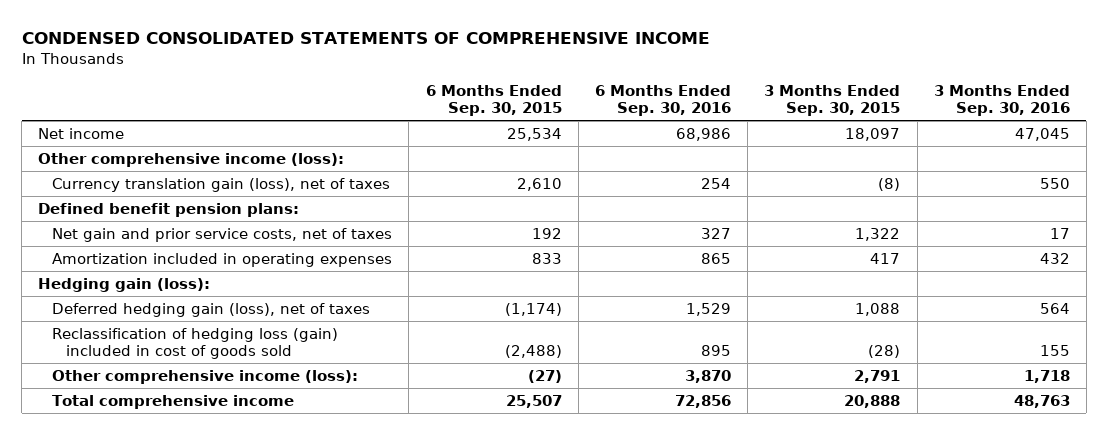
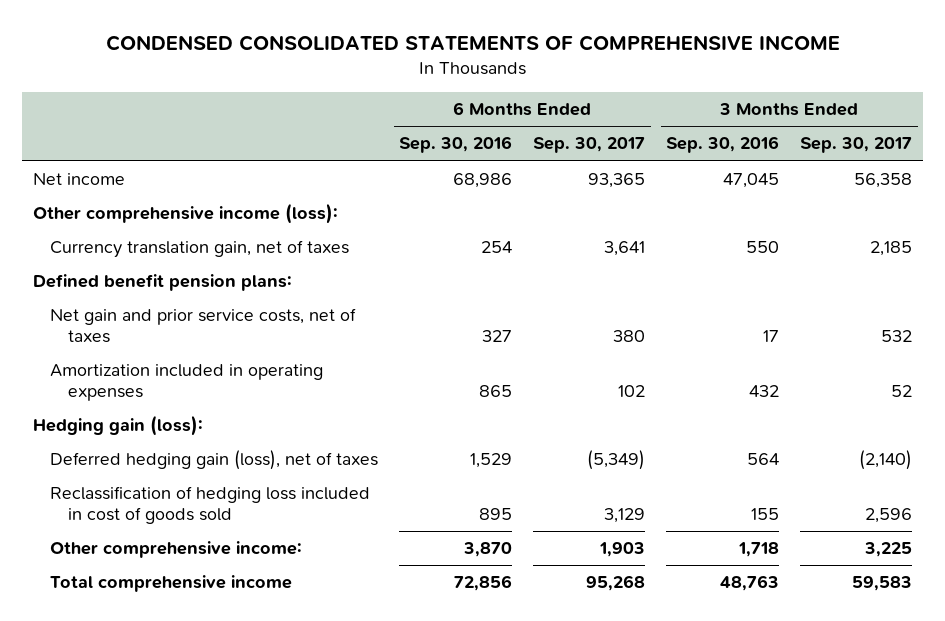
[425,84,562,116] 6 Months Ended Sep. 30, 2015 -> none
[764,84,901,116] 3 Months Ended Sep. 30, 2015 -> none
none -> [533,137,646,154] Sep. 30, 2017
none -> [800,137,913,154] Sep. 30, 2017
[52,177,391,192] Currency translation gain (loss), net of taxes -> [50,240,350,259] Currency translation gain, net of taxes
[52,327,339,359] Reclassification of hedging loss (gain) included in cost of goods sold -> [50,486,371,525] Reclassification of hedging loss included in cost of goods sold
[52,369,359,384] Other comprehensive income (loss): -> [50,541,303,559] Other comprehensive income:

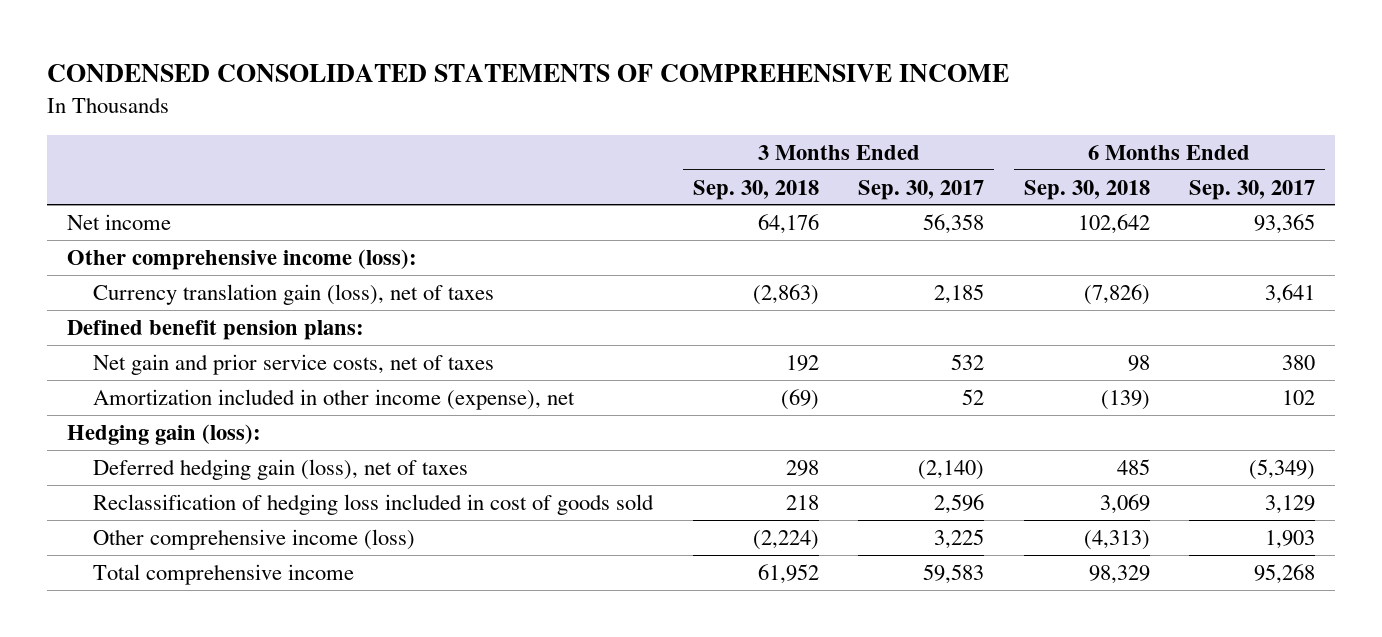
[399,136,513,154] Sep. 30, 2016 -> none
[666,136,780,154] Sep. 30, 2016 -> none
none -> [692,179,819,200] Sep. 30, 2018
none -> [1023,179,1150,200] Sep. 30, 2018
[50,240,350,259] Currency translation gain, net of taxes -> [93,283,495,305] Currency translation gain (loss), net of taxes
[50,364,324,402] Amortization included in operating expenses -> [93,388,576,410] Amortization included in other income (expense), net
[50,541,303,559] Other comprehensive income: -> [93,528,416,550] Other comprehensive income (loss)

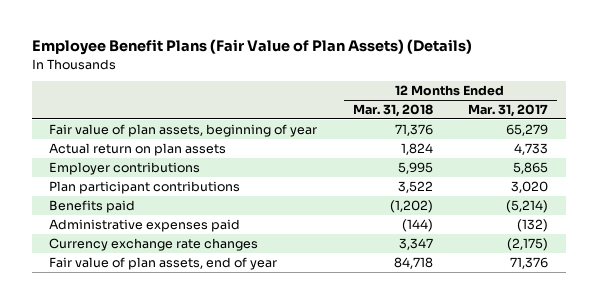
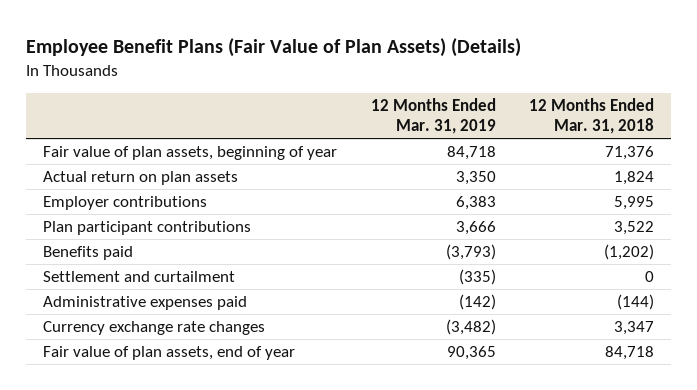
[468,104,549,118] Mar. 31, 2017 -> none
none -> [370,97,496,135] 12 Months Ended Mar. 31, 2019
none -> [43,270,236,282] Settlement and curtailment

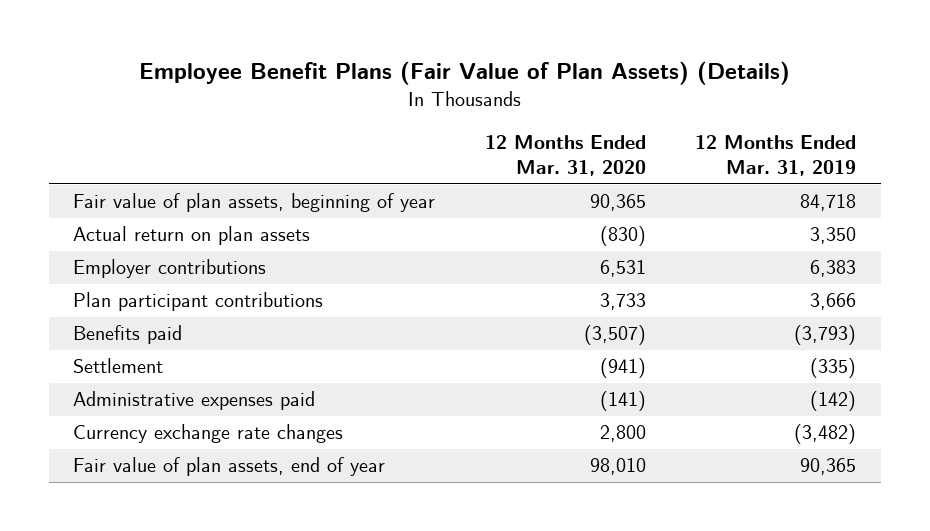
[528,97,654,135] 12 Months Ended Mar. 31, 2018 -> none
none -> [484,135,646,177] 12 Months Ended Mar. 31, 2020
[43,270,236,282] Settlement and curtailment -> [73,358,164,374] Settlement

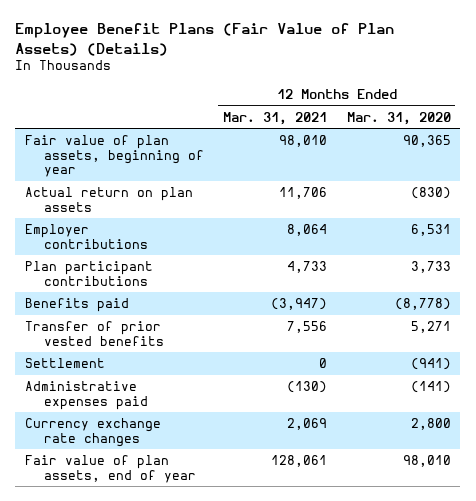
[695,135,857,177] 12 Months Ended Mar. 31, 2019 -> none
none -> [223,111,328,125] Mar. 31, 2021
[583,325,646,346] (3,507) -> [394,298,451,311] (8,778)
none -> [24,321,164,346] Transfer of prior vested benefits

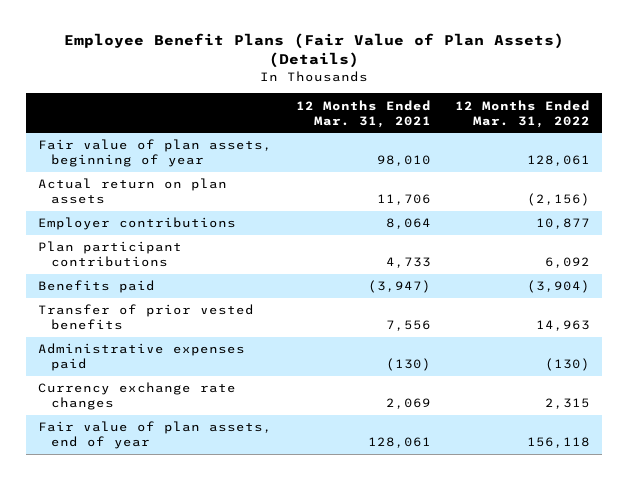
[346,111,451,125] Mar. 31, 2020 -> none
none -> [455,99,591,128] 12 Months Ended Mar. 31, 2022
[24,358,105,369] Settlement -> none

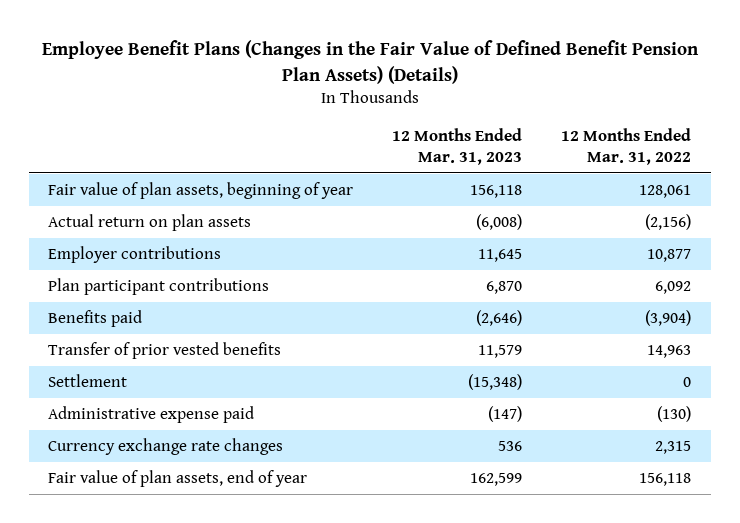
[64,33,565,69] Employee Benefit Plans (Fair Value of Plan Assets) (Details) -> [41,39,699,84] Employee Benefit Plans (Changes in the Fair Value of Defined Benefit Pension Plan Assets) (Details)
[296,99,432,128] 12 Months Ended Mar. 31, 2021 -> none
none -> [392,128,523,165] 12 Months Ended Mar. 31, 2023
none -> [48,374,128,388] Settlement
[38,343,246,372] Administrative expenses paid -> [48,406,255,424] Administrative expense paid

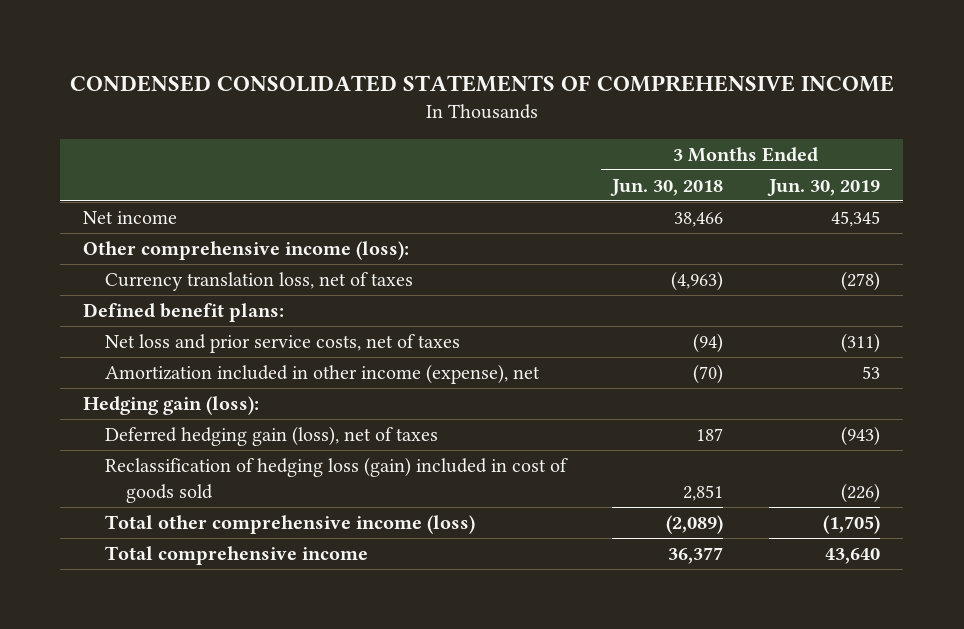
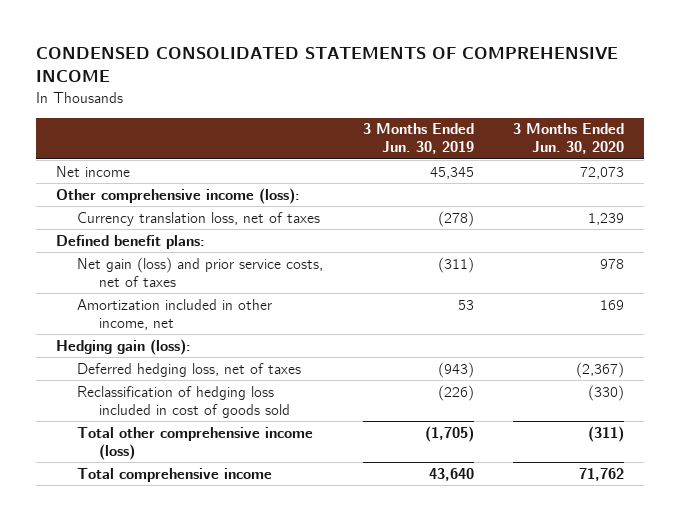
[610,178,724,196] Jun. 30, 2018 -> none
none -> [513,123,625,155] 3 Months Ended Jun. 30, 2020
[104,334,460,354] Net loss and prior service costs, net of taxes -> [77,256,324,287] Net gain (loss) and prior service costs, net of taxes
[104,364,540,385] Amortization included in other income (expense), net -> [77,298,273,330] Amortization included in other income, net
[104,426,438,447] Deferred hedging gain (loss), net of taxes -> [77,362,302,377] Deferred hedging loss, net of taxes
[104,457,568,504] Reclassification of hedging loss (gain) included in cost of goods sold -> [77,385,290,418] Reclassification of hedging loss included in cost of goods sold

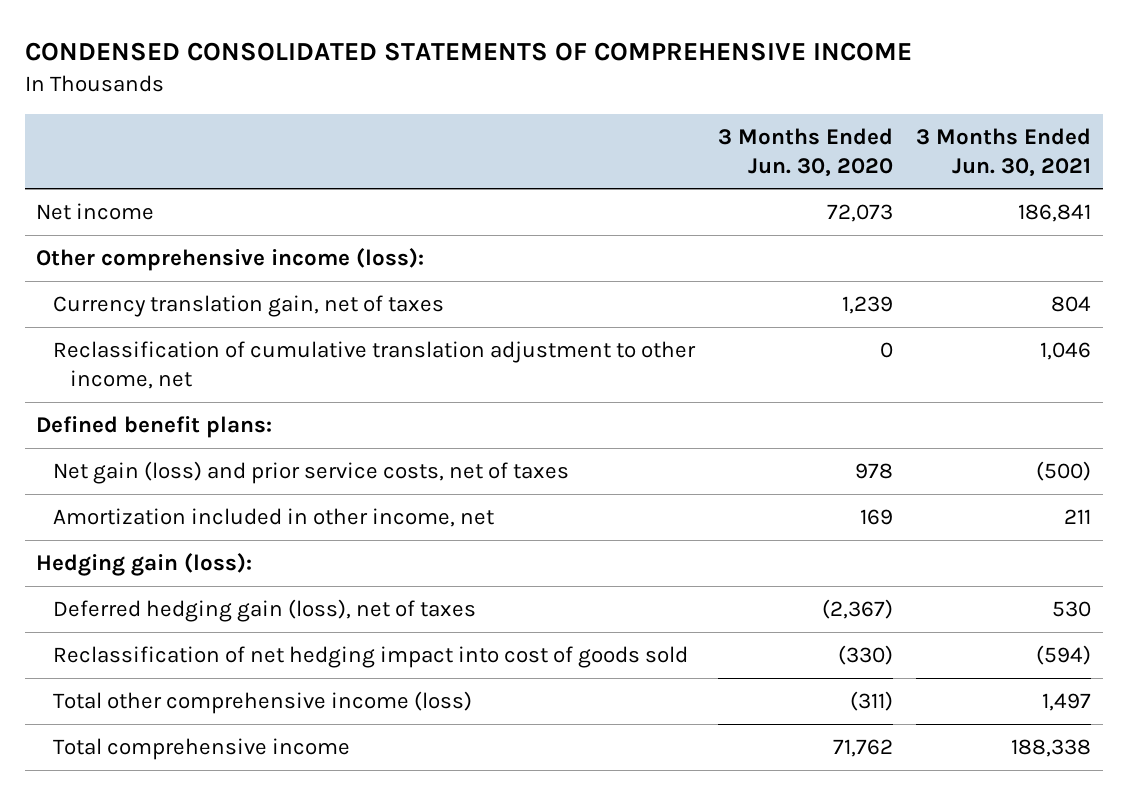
[362,123,474,155] 3 Months Ended Jun. 30, 2019 -> none
none -> [916,127,1092,177] 3 Months Ended Jun. 30, 2021
[77,211,321,226] Currency translation loss, net of taxes -> [53,295,445,318] Currency translation gain, net of taxes
none -> [53,341,697,389] Reclassification of cumulative translation adjustment to other income, net
[77,362,302,377] Deferred hedging loss, net of taxes -> [53,599,477,623] Deferred hedging gain (loss), net of taxes
[77,385,290,418] Reclassification of hedging loss included in cost of goods sold -> [53,646,689,669] Reclassification of net hedging impact into cost of goods sold

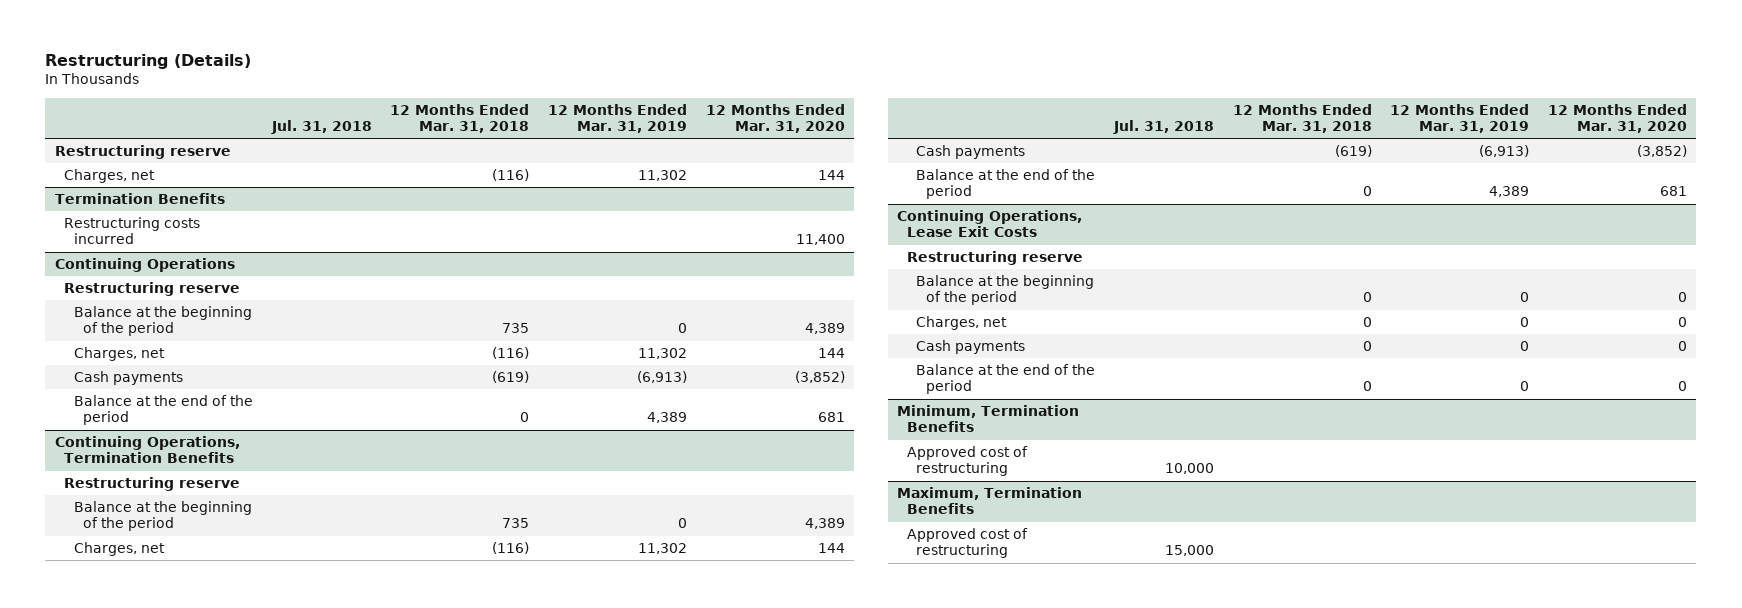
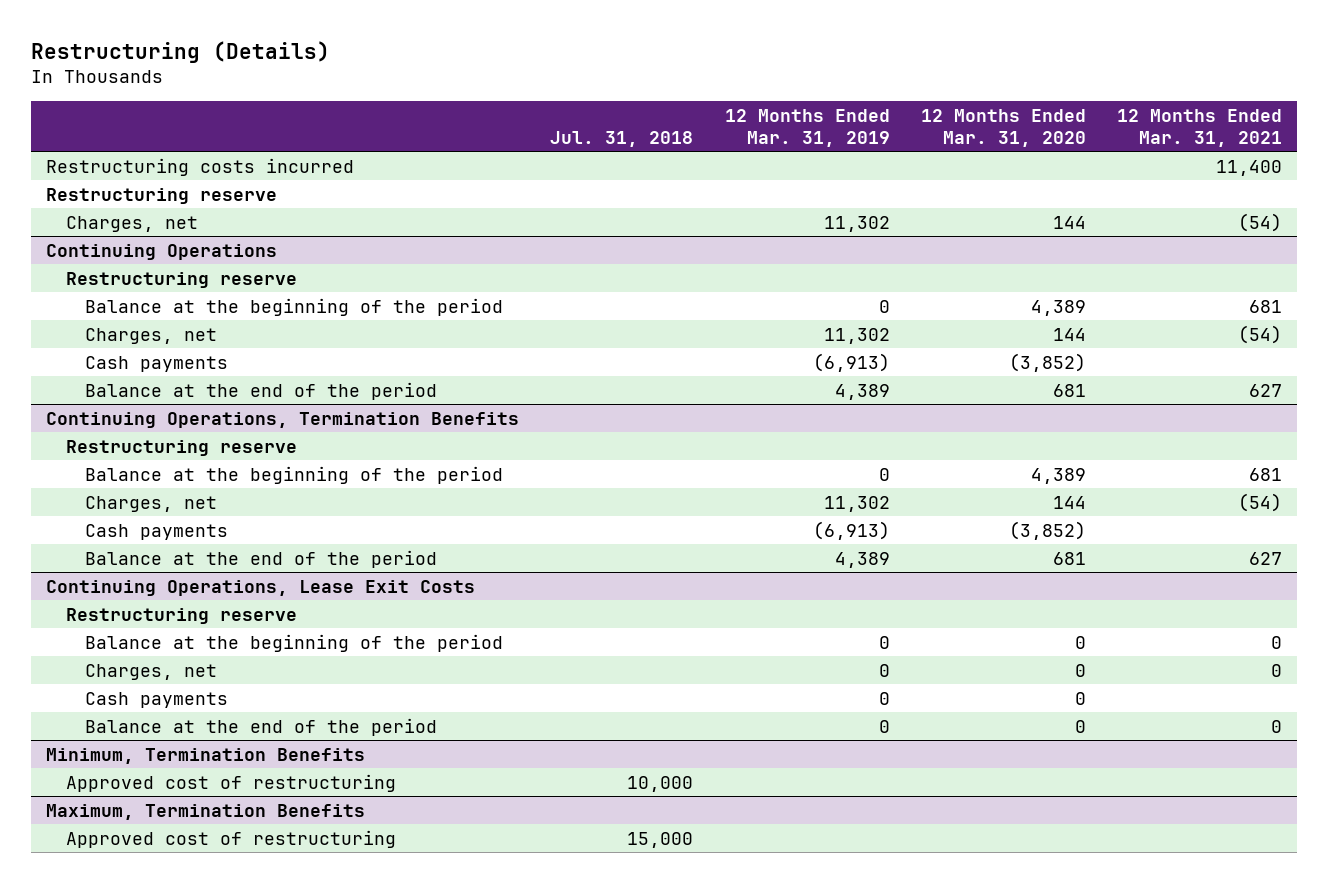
[390,103,530,134] 12 Months Ended Mar. 31, 2018 -> none
none -> [1116,108,1282,147] 12 Months Ended Mar. 31, 2021
none -> [46,157,355,176] Restructuring costs incurred
[54,192,225,204] Termination Benefits -> none
[64,216,201,245] Restructuring costs incurred -> none

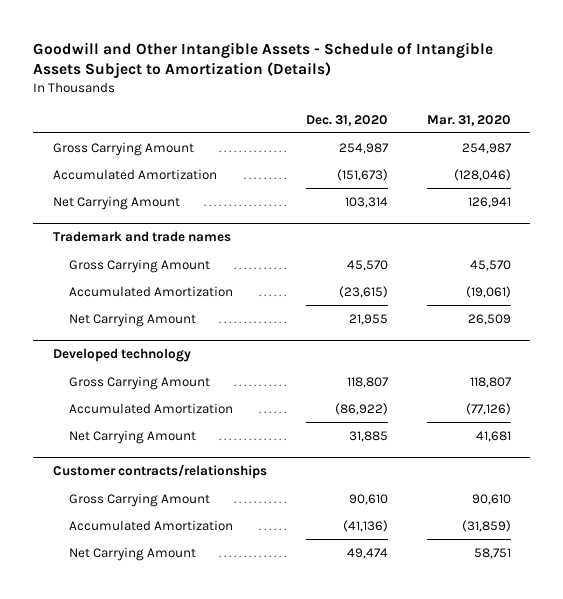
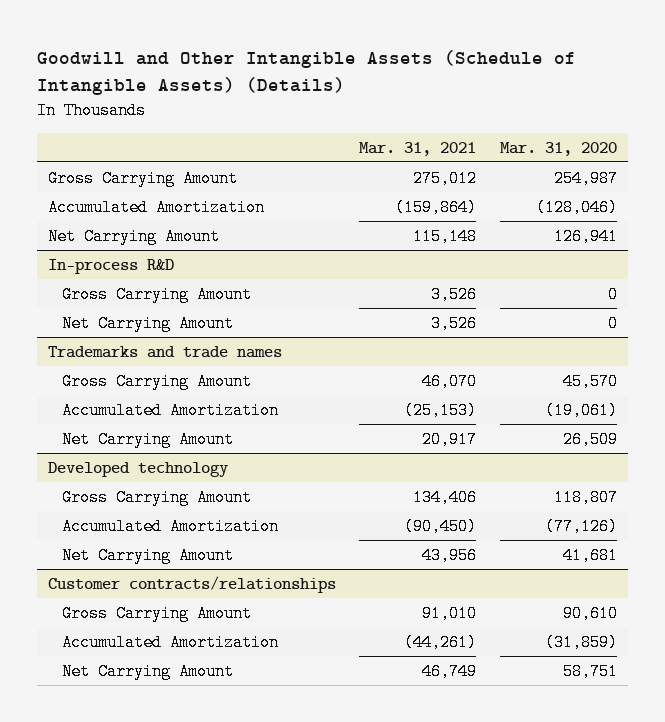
[32,41,493,79] Goodwill and Other Intangible Assets - Schedule of Intangible Assets Subject to Amortization (Details) -> [36,50,576,96] Goodwill and Other Intangible Assets (Schedule of Intangible Assets) (Details)
[305,114,388,126] Dec. 31, 2020 -> none
none -> [359,141,477,156] Mar. 31, 2021
none -> [48,258,175,274] In-process R&D
none -> [61,285,252,303] Gross Carrying Amount
none -> [61,314,234,332] Net Carrying Amount
[52,231,231,243] Trademark and trade names -> [48,345,283,358] Trademarks and trade names

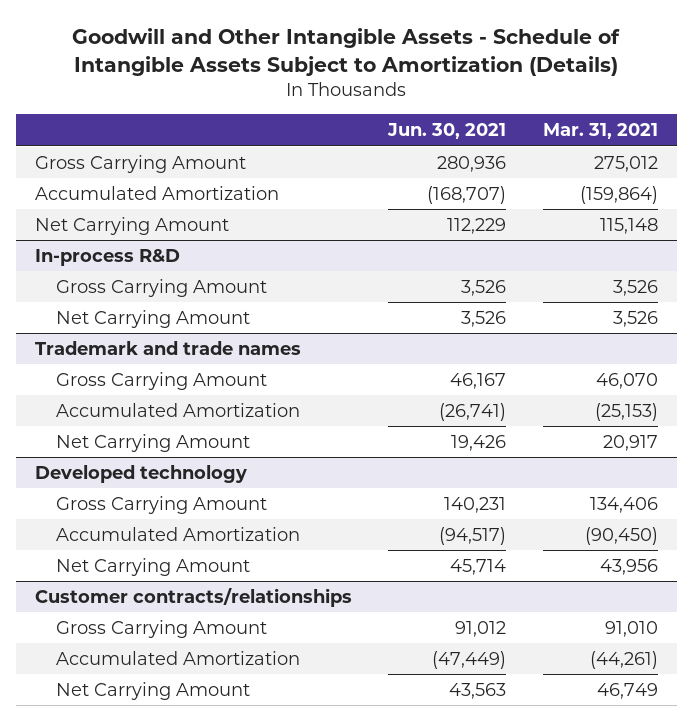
[36,50,576,96] Goodwill and Other Intangible Assets (Schedule of Intangible Assets) (Details) -> [72,28,621,77] Goodwill and Other Intangible Assets - Schedule of Intangible Assets Subject to Amortization (Details)
[499,141,617,156] Mar. 31, 2020 -> none
none -> [387,123,507,140] Jun. 30, 2021
[48,345,283,358] Trademarks and trade names -> [34,340,301,355] Trademark and trade names

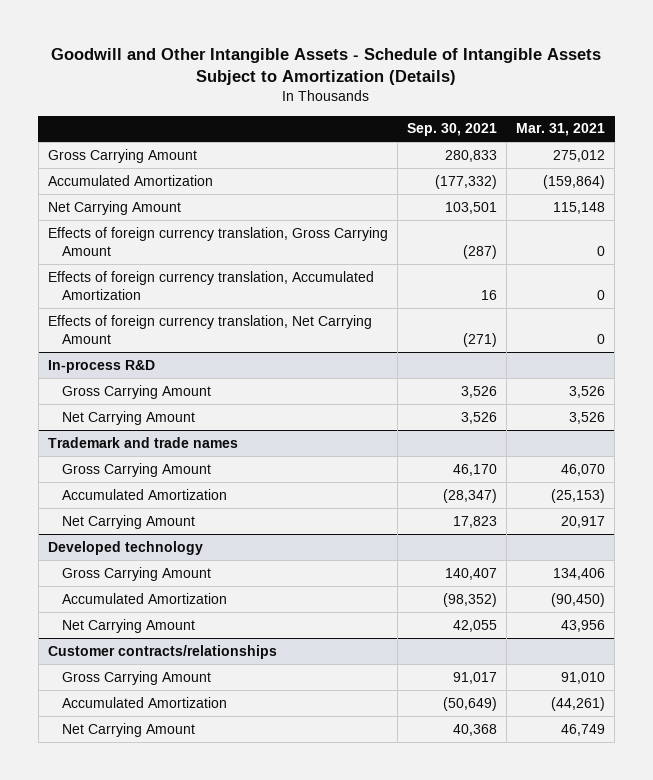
[387,123,507,140] Jun. 30, 2021 -> none
none -> [406,123,497,137] Sep. 30, 2021
none -> [47,226,388,256] Effects of foreign currency translation, Gross Carrying Amount
none -> [47,270,374,300] Effects of foreign currency translation, Accumulated Amortization
none -> [47,314,372,344] Effects of foreign currency translation, Net Carrying Amount

